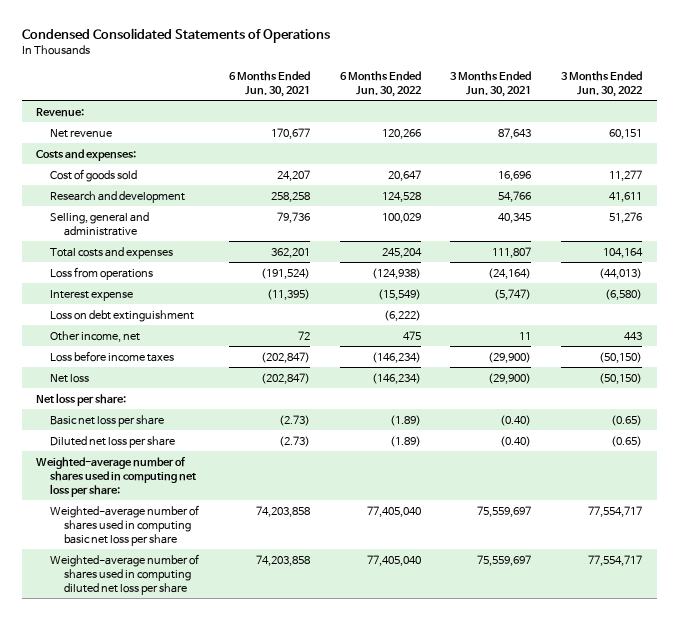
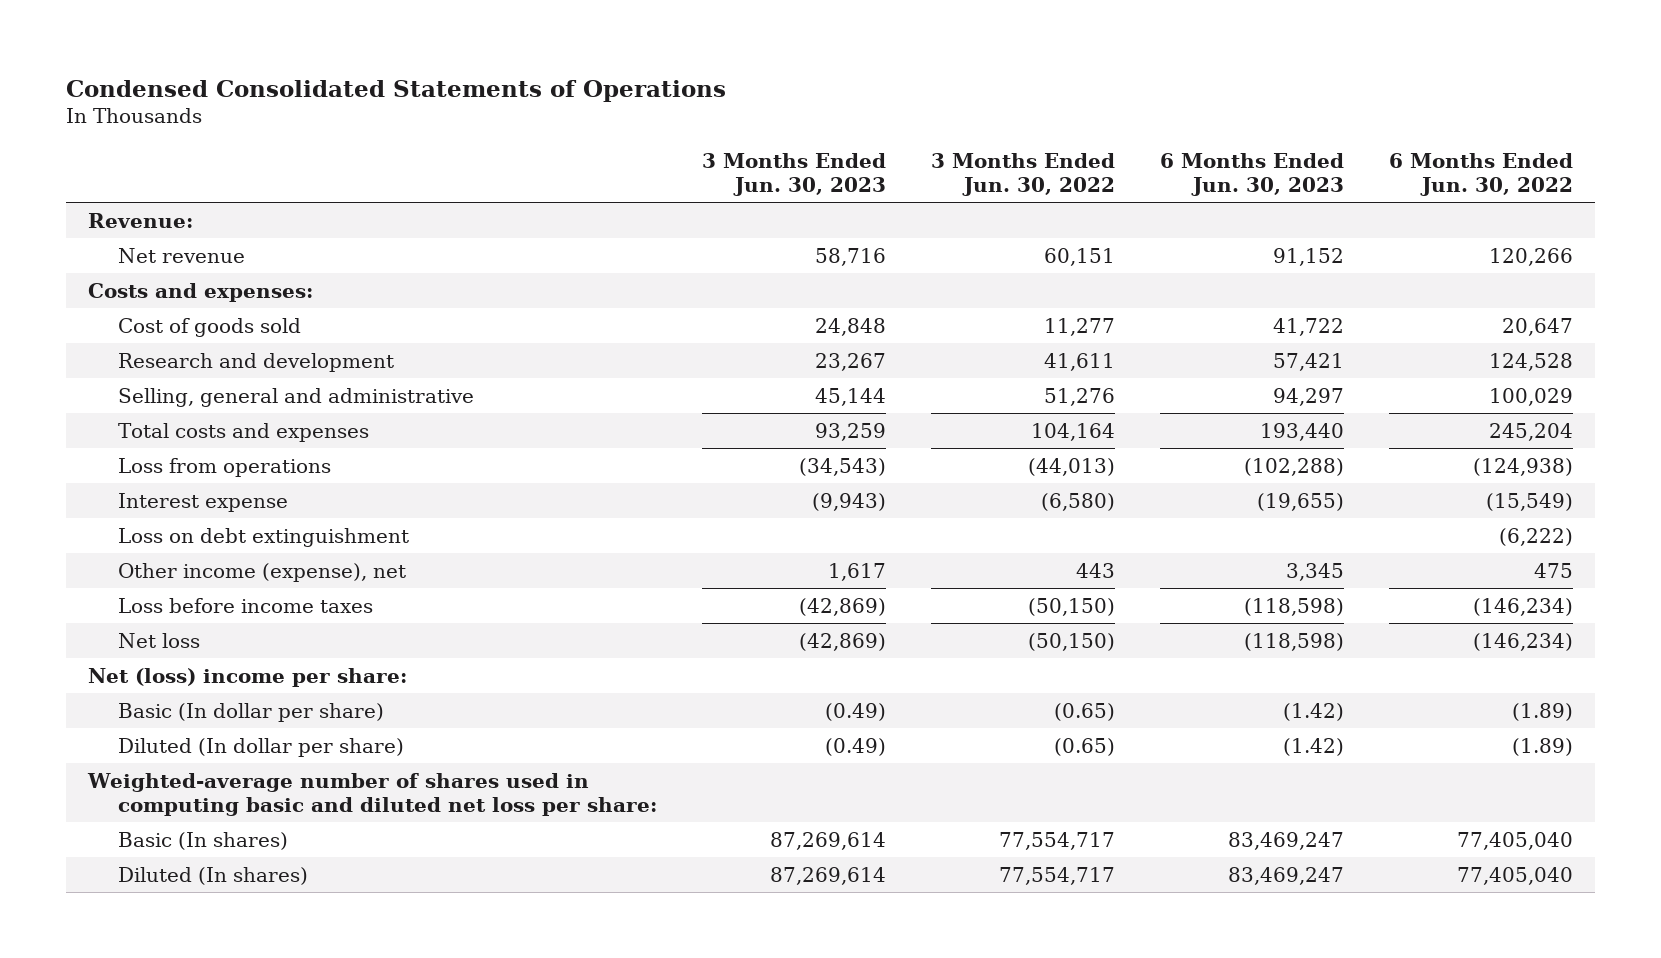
[229,70,311,97] 6 Months Ended Jun. 30, 2021 -> none
[450,70,532,97] 3 Months Ended Jun. 30, 2021 -> none
none -> [701,153,886,196] 3 Months Ended Jun. 30, 2023
none -> [1159,153,1344,196] 6 Months Ended Jun. 30, 2023
[50,330,141,342] Other income, net -> [117,562,406,582] Other income (expense), net
[36,392,127,406] Net loss per share: -> [88,667,408,687] Net (loss) income per share:
[50,414,165,427] Basic net loss per share -> [117,702,384,722] Basic (In dollar per share)
[50,435,176,448] Diluted net loss per share -> [117,737,404,757] Diluted (In dollar per share)
[36,456,197,497] Weighted-average number of shares used in computing net loss per share: -> [87,772,657,816] Weighted-average number of shares used in computing basic and diluted net loss per share:
[50,504,200,546] Weighted-average number of shares used in computing basic net loss per share -> [117,831,288,850] Basic (In shares)
[50,553,200,595] Weighted-average number of shares used in computing diluted net loss per share -> [117,866,308,885] Diluted (In shares)

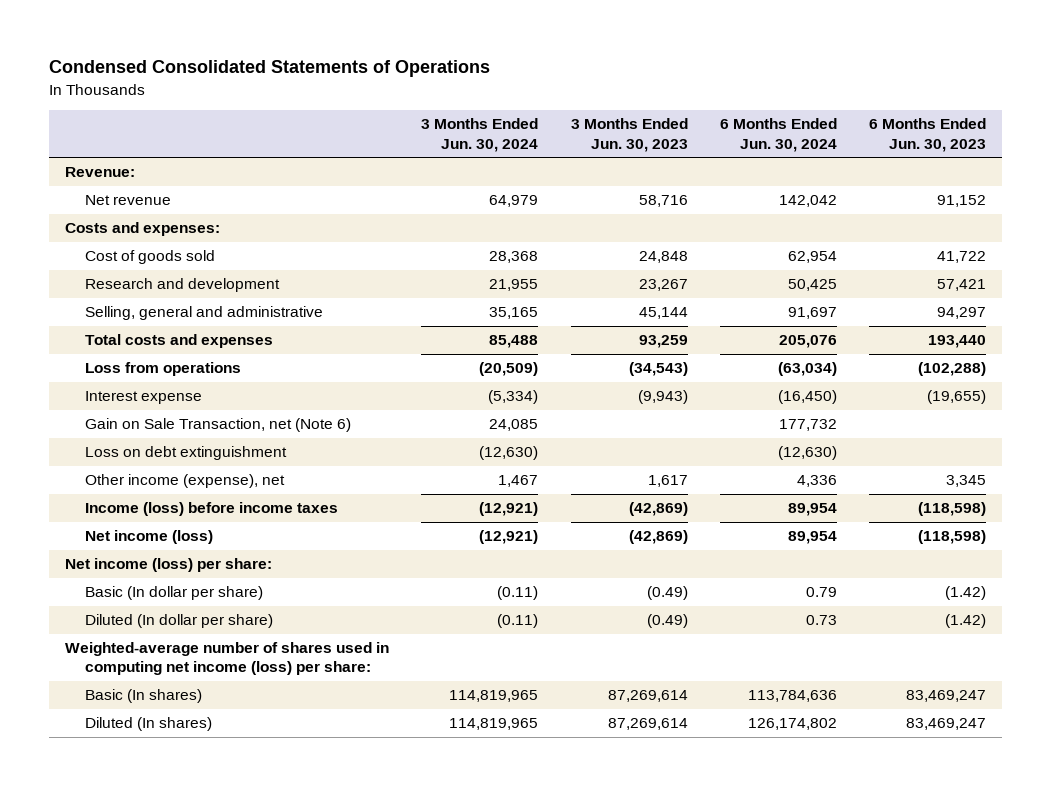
[930,153,1115,196] 3 Months Ended Jun. 30, 2022 -> none
[1388,153,1573,196] 6 Months Ended Jun. 30, 2022 -> none
none -> [421,118,539,152] 3 Months Ended Jun. 30, 2024
none -> [719,118,837,152] 6 Months Ended Jun. 30, 2024
none -> [85,418,352,433] Gain on Sale Transaction, net (Note 6)
[117,597,373,613] Loss before income taxes -> [85,502,339,517] Income (loss) before income taxes
[117,632,200,648] Net loss -> [85,530,214,545] Net income (loss)
[88,667,408,687] Net (loss) income per share: -> [65,558,273,573] Net income (loss) per share:
[87,772,657,816] Weighted-average number of shares used in computing basic and diluted net loss per share: -> [65,642,390,676] Weighted-average number of shares used in computing net income (loss) per share:

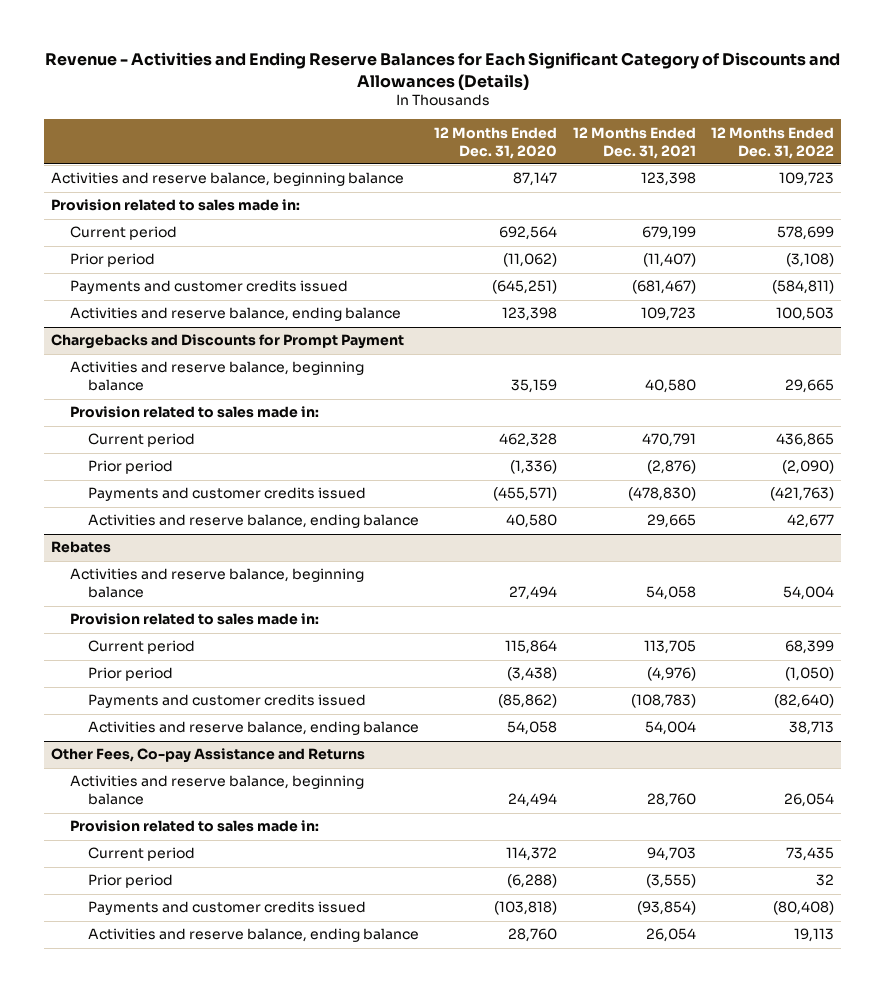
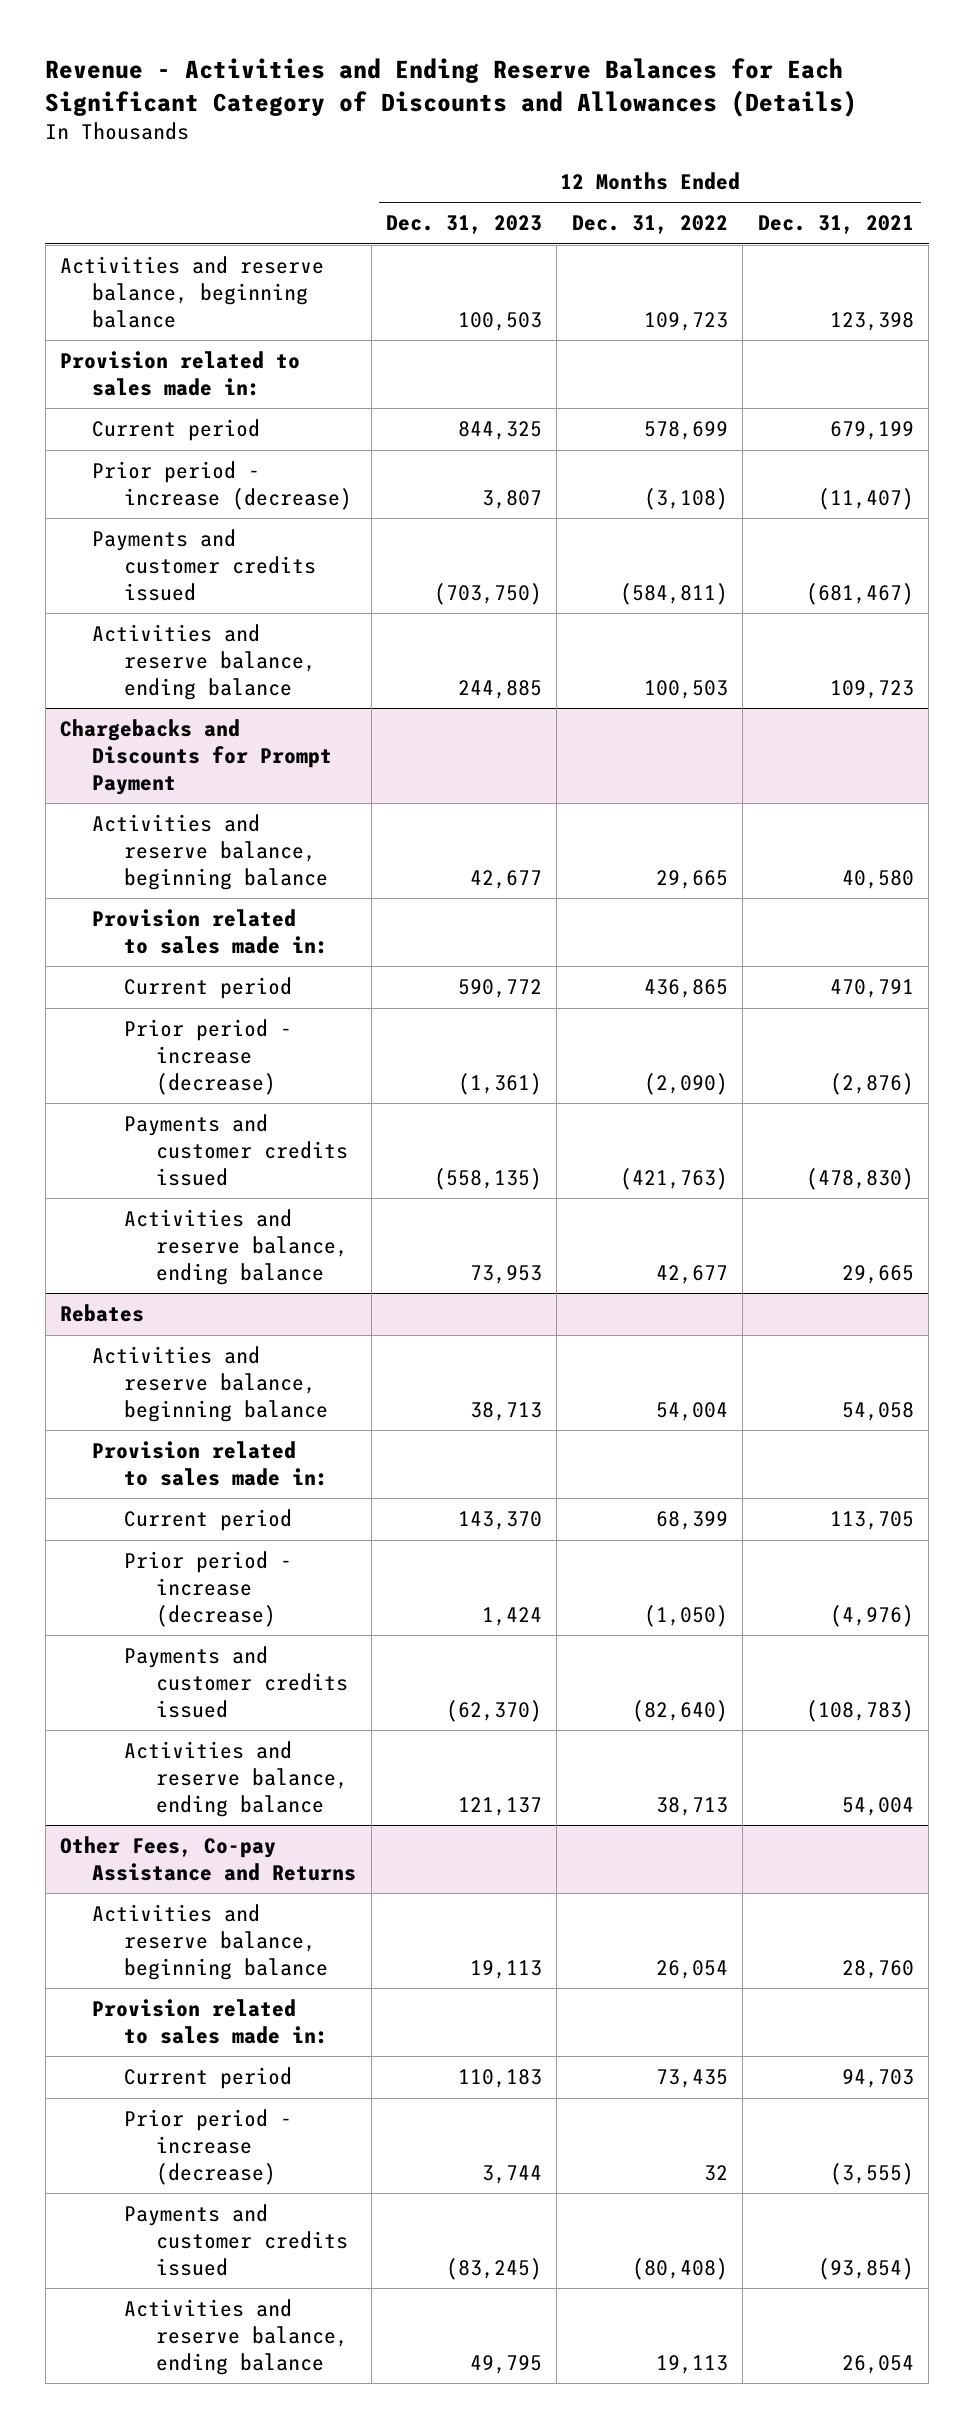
[434,126,558,159] 12 Months Ended Dec. 31, 2020 -> none
none -> [386,215,543,235] Dec. 31, 2023
[69,253,155,268] Prior period -> [92,461,353,510] Prior period - increase (decrease)
[88,460,174,475] Prior period -> [124,1019,293,1095] Prior period - increase (decrease)
[88,667,174,682] Prior period -> [124,1551,293,1627] Prior period - increase (decrease)
[88,874,174,889] Prior period -> [124,2109,293,2185] Prior period - increase (decrease)

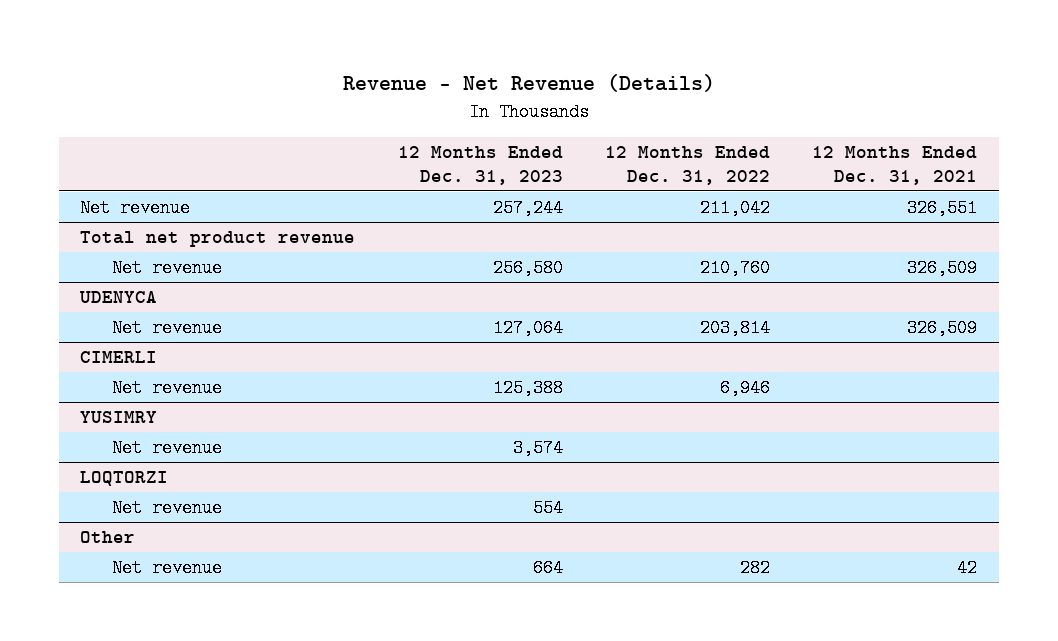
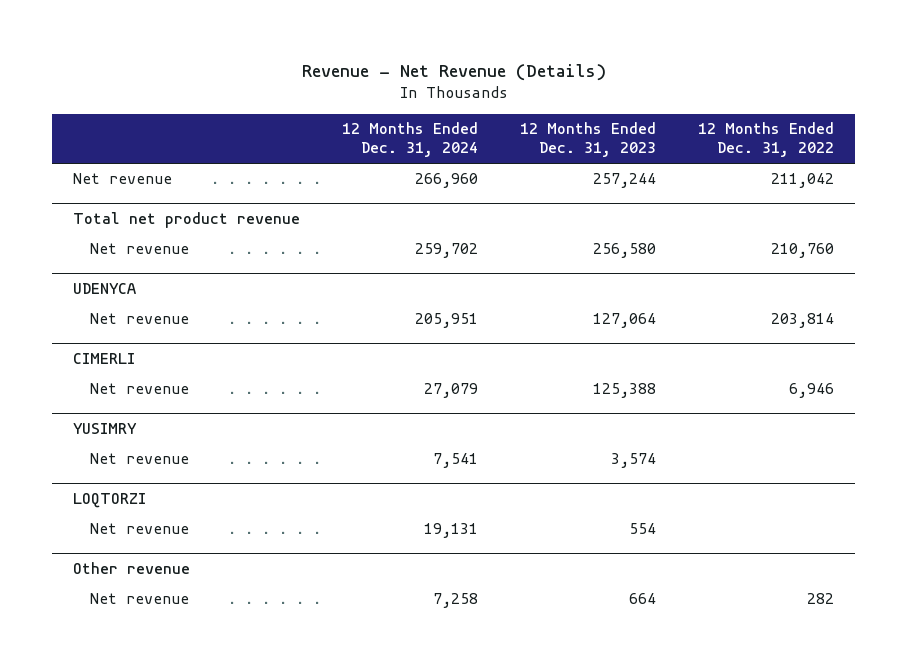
[812,146,978,185] 12 Months Ended Dec. 31, 2021 -> none
none -> [342,122,479,158] 12 Months Ended Dec. 31, 2024
[80,531,136,544] Other -> [73,562,191,575] Other revenue

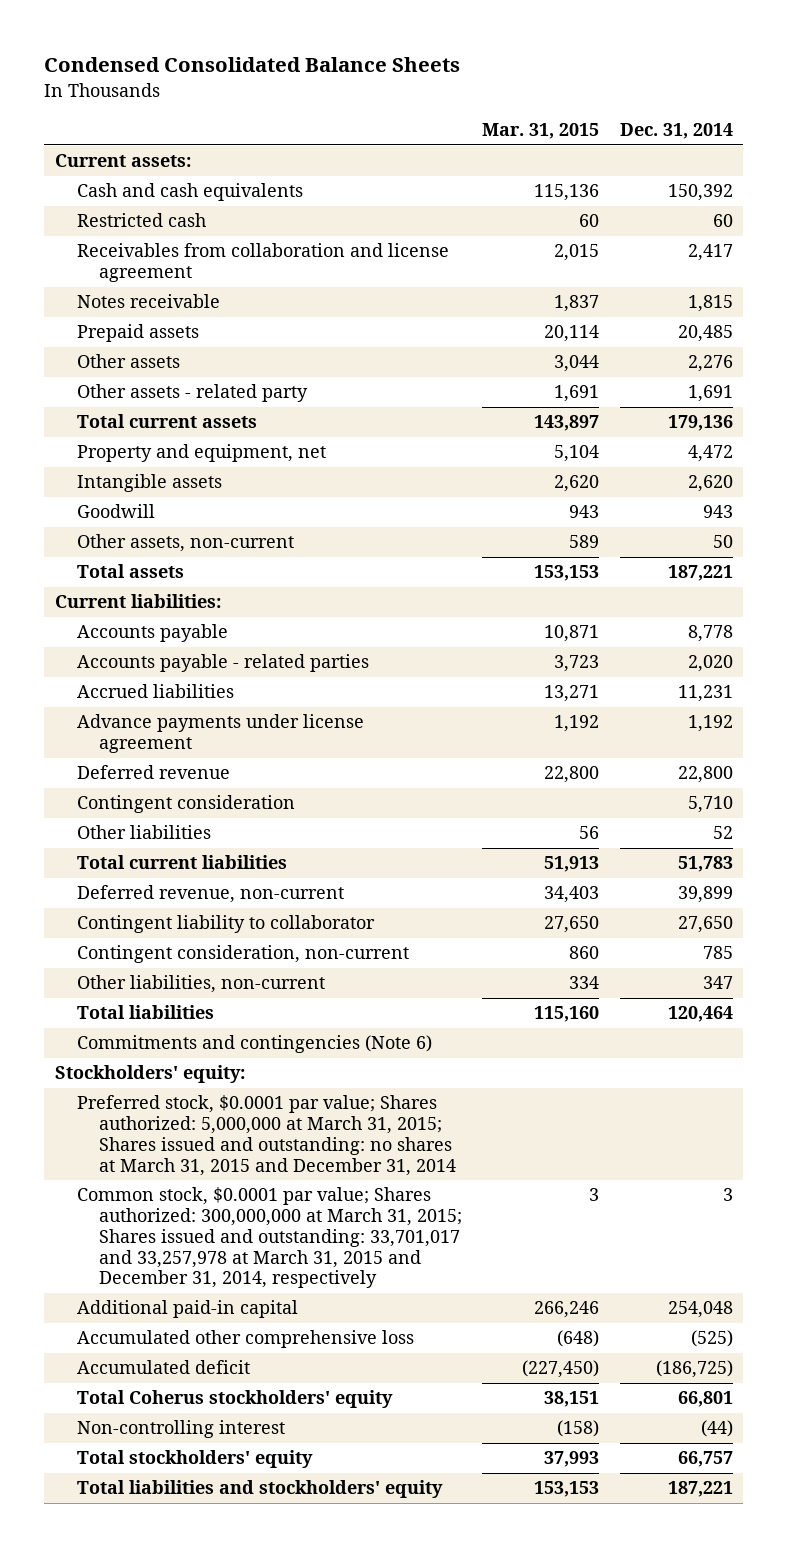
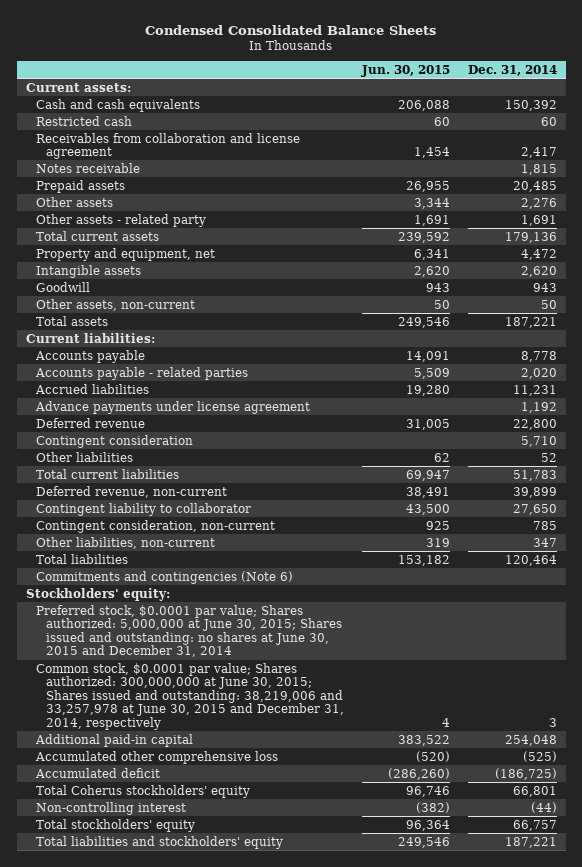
[482,123,600,140] Mar. 31, 2015 -> none
none -> [360,65,450,78] Jun. 30, 2015
[76,1095,457,1176] Preferred stock, $0.0001 par value; Shares authorized: 5,000,000 at March 31, 2015; Shares issued and outstanding: no shares at March 31, 2015 and December 31, 2014 -> [35,604,342,658] Preferred stock, $0.0001 par value; Shares authorized: 5,000,000 at June 30, 2015; Shares issued and outstanding: no shares at June 30, 2015 and December 31, 2014
[76,1187,463,1289] Common stock, $0.0001 par value; Shares authorized: 300,000,000 at March 31, 2015; Shares issued and outstanding: 33,701,017 and 33,257,978 at March 31, 2015 and December 31, 2014, respectively -> [35,662,344,731] Common stock, $0.0001 par value; Shares authorized: 300,000,000 at June 30, 2015; Shares issued and outstanding: 38,219,006 and 33,257,978 at June 30, 2015 and December 31, 2014, respectively

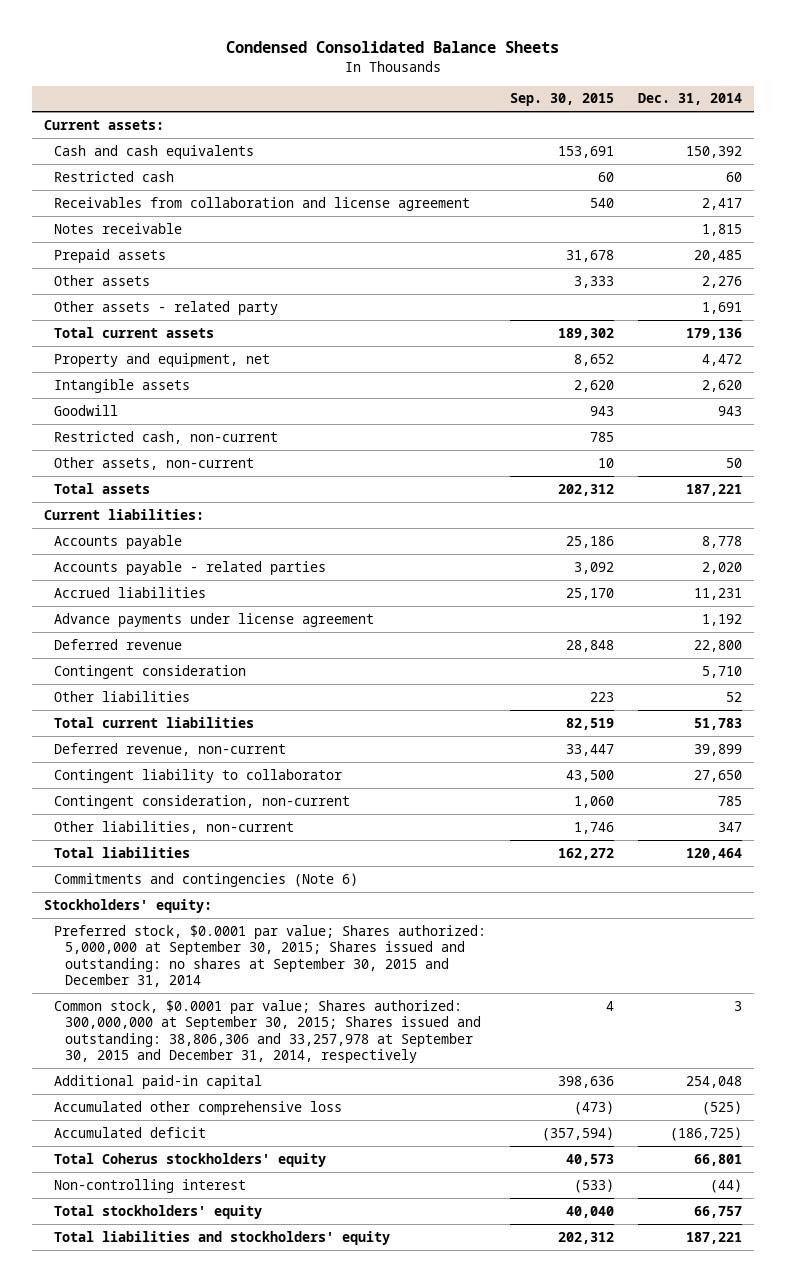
[360,65,450,78] Jun. 30, 2015 -> none
none -> [510,93,615,107] Sep. 30, 2015
none -> [54,430,279,444] Restricted cash, non-current
[35,604,342,658] Preferred stock, $0.0001 par value; Shares authorized: 5,000,000 at June 30, 2015; Shares issued and outstanding: no shares at June 30, 2015 and December 31, 2014 -> [54,924,487,988] Preferred stock, $0.0001 par value; Shares authorized: 5,000,000 at September 30, 2015; Shares issued and outstanding: no shares at September 30, 2015 and December 31, 2014
[35,662,344,731] Common stock, $0.0001 par value; Shares authorized: 300,000,000 at June 30, 2015; Shares issued and outstanding: 38,219,006 and 33,257,978 at June 30, 2015 and December 31, 2014, respectively -> [54,999,481,1064] Common stock, $0.0001 par value; Shares authorized: 300,000,000 at September 30, 2015; Shares issued and outstanding: 38,806,306 and 33,257,978 at September 30, 2015 and December 31, 2014, respectively

